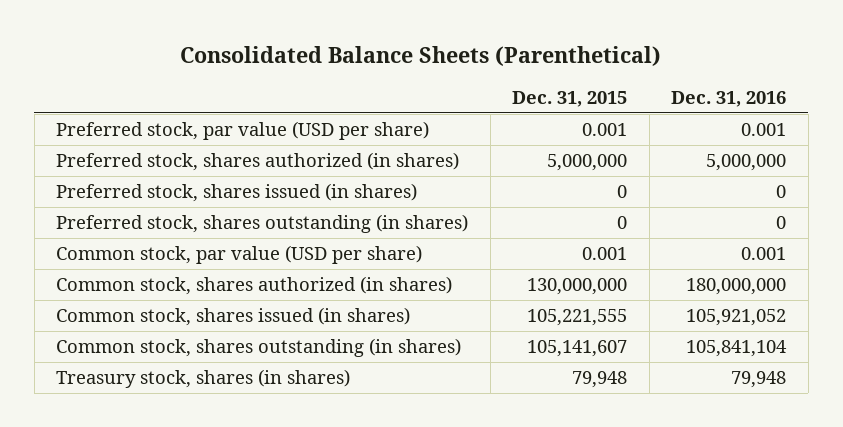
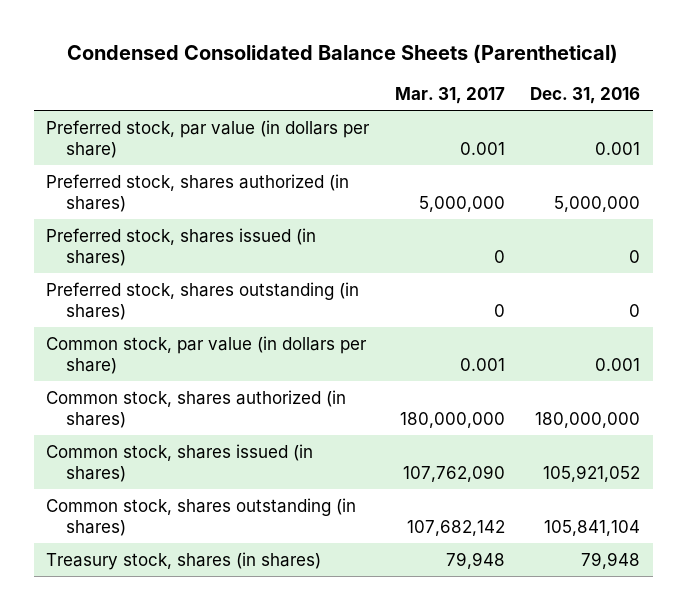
[180,46,662,67] Consolidated Balance Sheets (Parenthetical) -> [67,44,619,64] Condensed Consolidated Balance Sheets (Parenthetical)
[512,90,628,107] Dec. 31, 2015 -> none
none -> [394,87,505,105] Mar. 31, 2017
[56,121,430,141] Preferred stock, par value (USD per share) -> [46,119,371,158] Preferred stock, par value (in dollars per share)
[56,245,423,265] Common stock, par value (USD per share) -> [46,335,368,374] Common stock, par value (in dollars per share)

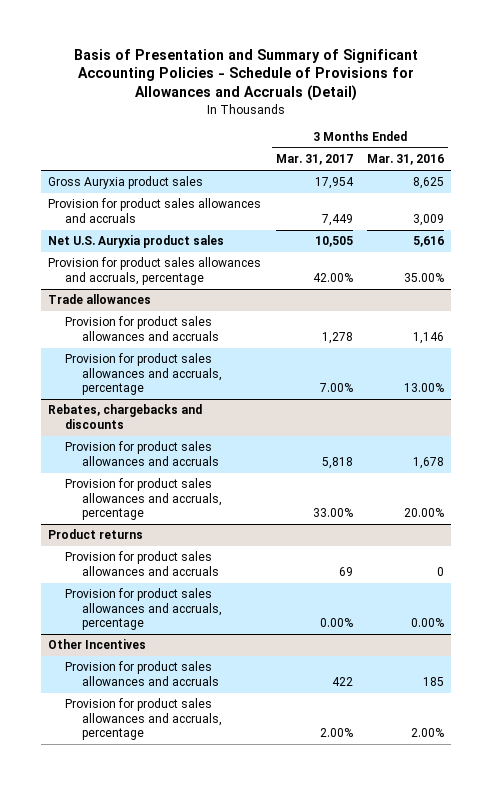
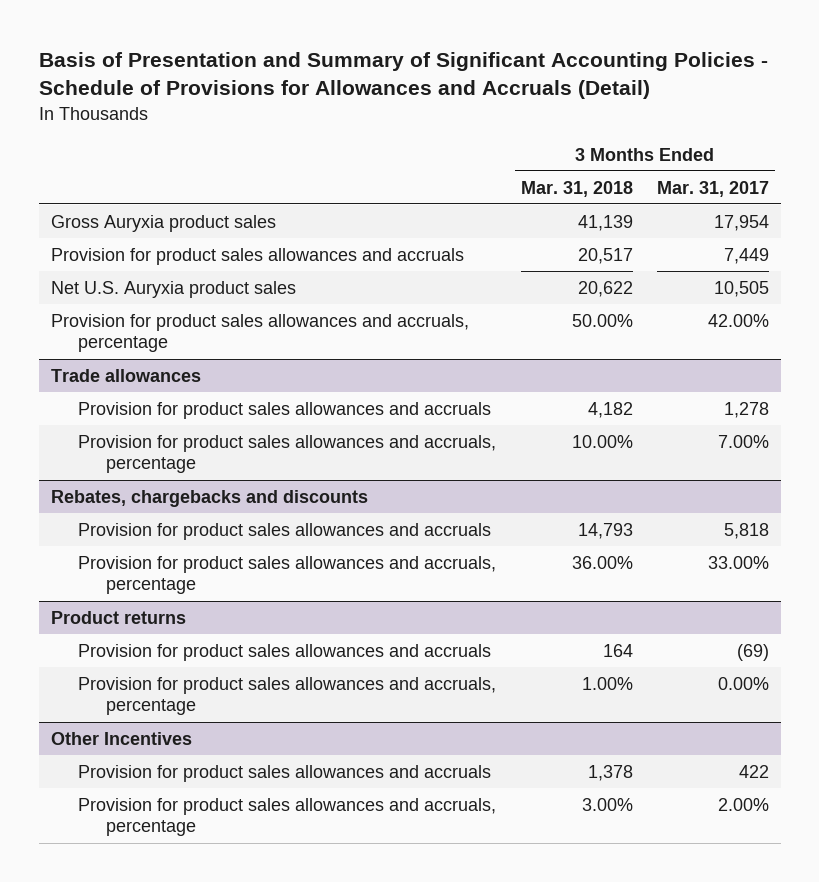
[367,154,445,166] Mar. 31, 2016 -> none
none -> [520,180,633,197] Mar. 31, 2018
[338,566,353,576] 69 -> [736,643,769,661] (69)

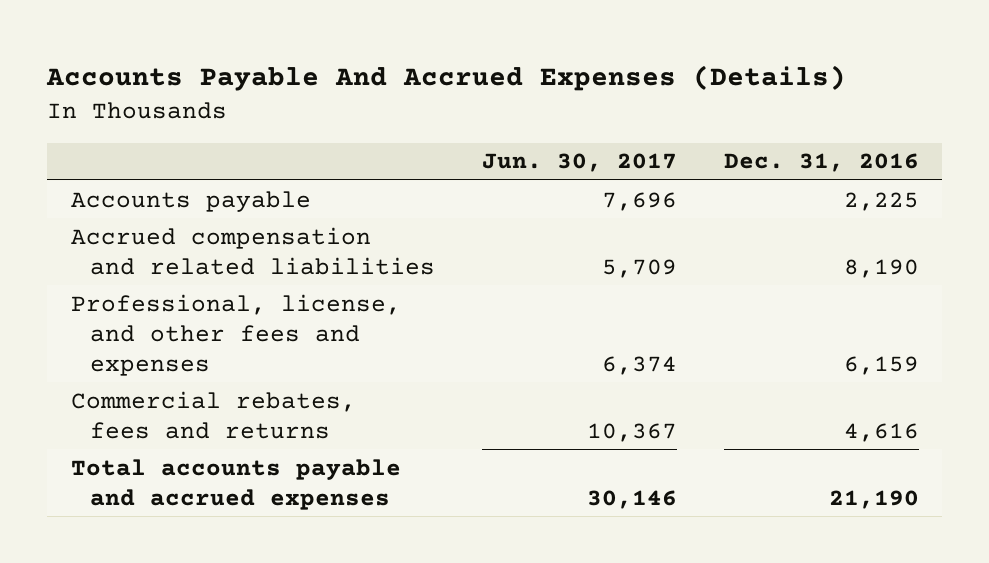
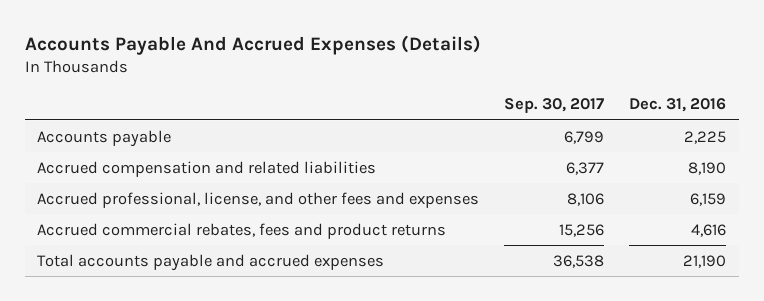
[481,153,677,173] Jun. 30, 2017 -> none
none -> [504,98,605,114] Sep. 30, 2017
[70,293,401,376] Professional, license, and other fees and expenses -> [37,191,480,208] Accrued professional, license, and other fees and expenses
[70,390,356,439] Commercial rebates, fees and returns -> [37,222,447,239] Accrued commercial rebates, fees and product returns

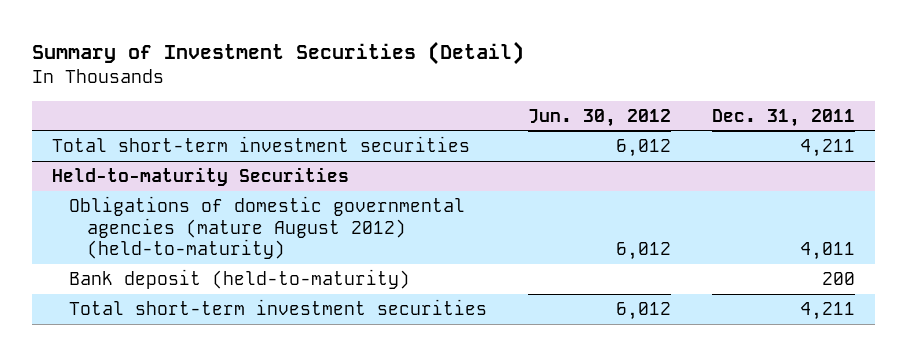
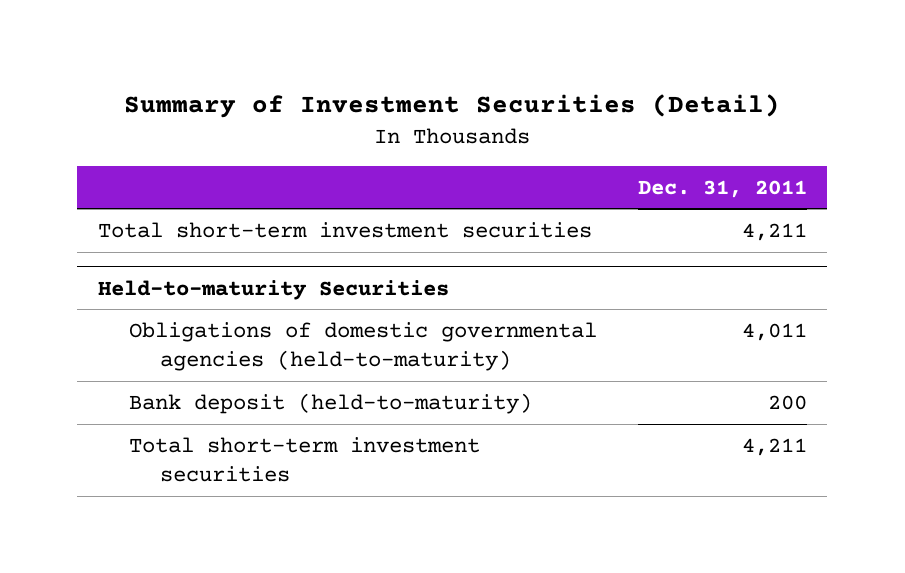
[528,108,672,127] Jun. 30, 2012 -> none
[69,196,466,260] Obligations of domestic governmental agencies (mature August 2012) (held-to-maturity) -> [128,321,597,372] Obligations of domestic governmental agencies (held-to-maturity)

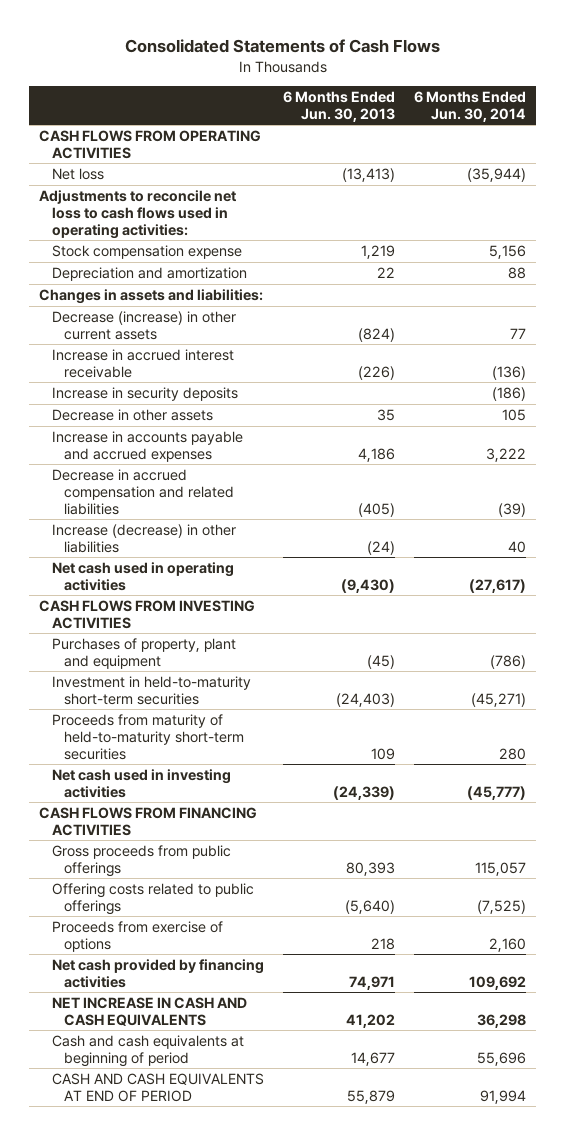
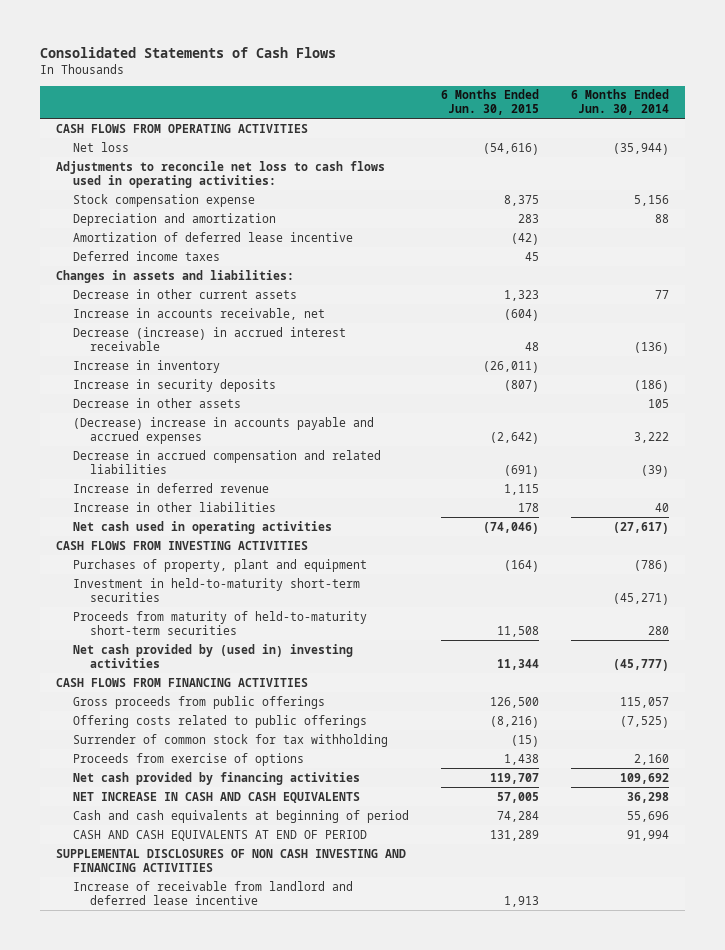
[282,91,395,122] 6 Months Ended Jun. 30, 2013 -> none
none -> [440,89,539,116] 6 Months Ended Jun. 30, 2015
none -> [73,231,354,242] Amortization of deferred lease incentive
none -> [73,250,221,261] Deferred income taxes
[51,310,236,340] Decrease (increase) in other current assets -> [73,288,298,299] Decrease in other current assets
none -> [73,307,326,320] Increase in accounts receivable, net
[51,348,234,378] Increase in accrued interest receivable -> [73,326,347,351] Decrease (increase) in accrued interest receivable
none -> [73,359,221,373] Increase in inventory
[51,430,243,462] Increase in accounts payable and accrued expenses -> [73,416,375,444] (Decrease) increase in accounts payable and accrued expenses
none -> [73,482,270,493] Increase in deferred revenue
[51,523,236,553] Increase (decrease) in other liabilities -> [73,501,277,512] Increase in other liabilities
[51,768,231,798] Net cash used in investing activities -> [73,643,354,668] Net cash provided by (used in) investing activities
none -> [73,733,389,747] Surrender of common stock for tax withholding
none -> [55,848,406,872] SUPPLEMENTAL DISCLOSURES OF NON CASH INVESTING AND FINANCING ACTIVITIES
none -> [73,880,354,905] Increase of receivable from landlord and deferred lease incentive

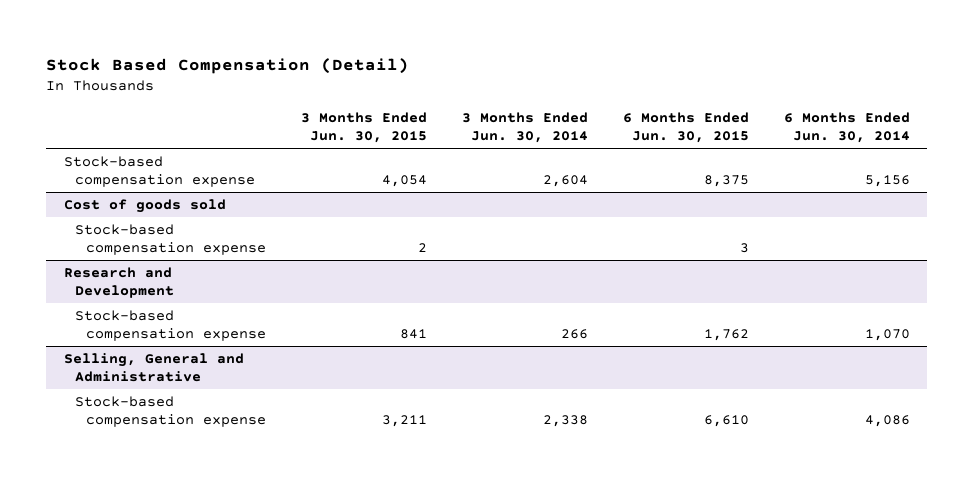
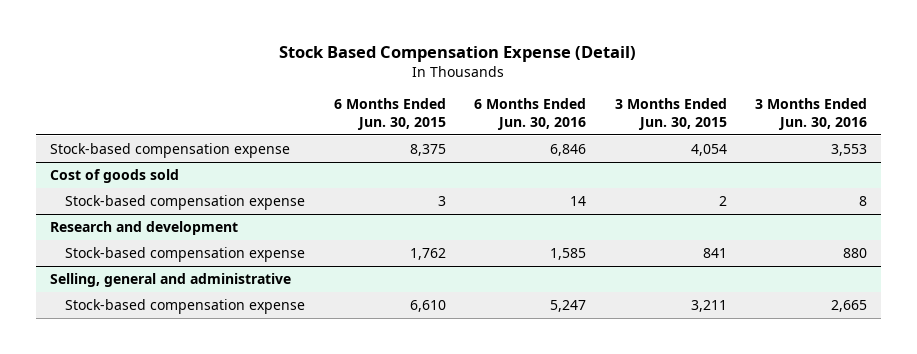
[46,57,410,74] Stock Based Compensation (Detail) -> [279,45,637,62] Stock Based Compensation Expense (Detail)
[461,112,588,144] 3 Months Ended Jun. 30, 2014 -> none
[783,112,910,144] 6 Months Ended Jun. 30, 2014 -> none
none -> [474,98,587,130] 6 Months Ended Jun. 30, 2016
none -> [754,98,867,130] 3 Months Ended Jun. 30, 2016
[63,266,174,298] Research and Development -> [49,221,238,236] Research and development
[63,352,244,382] Selling, General and Administrative -> [49,273,291,288] Selling, general and administrative

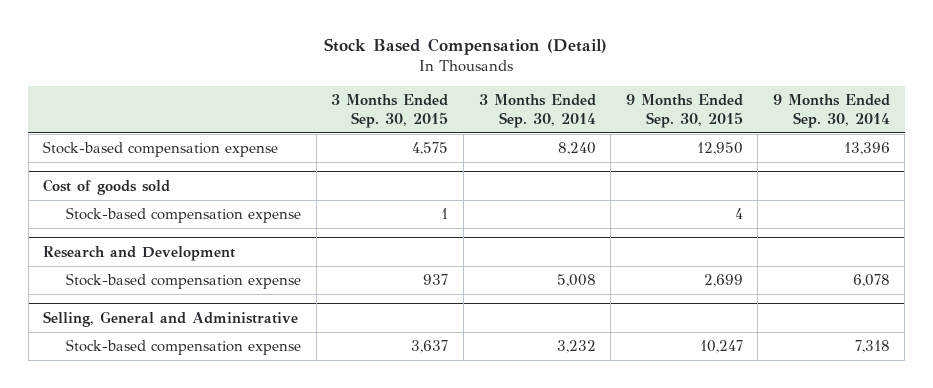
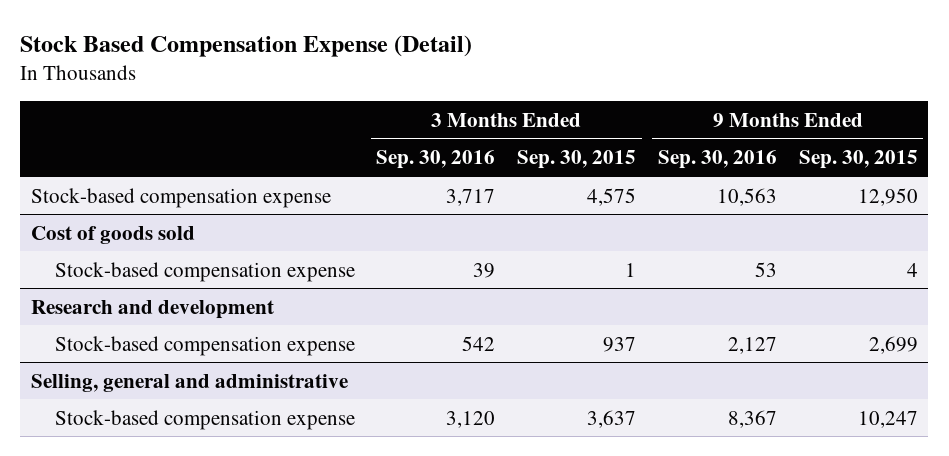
[324,38,608,56] Stock Based Compensation (Detail) -> [20,35,473,58] Stock Based Compensation Expense (Detail)
[478,93,596,128] 3 Months Ended Sep. 30, 2014 -> none
[772,93,890,128] 9 Months Ended Sep. 30, 2014 -> none
none -> [376,150,496,170] Sep. 30, 2016
none -> [657,150,777,170] Sep. 30, 2016
[43,245,236,261] Research and Development -> [30,299,274,319] Research and development
[43,310,299,327] Selling, General and Administrative -> [30,373,348,392] Selling, general and administrative

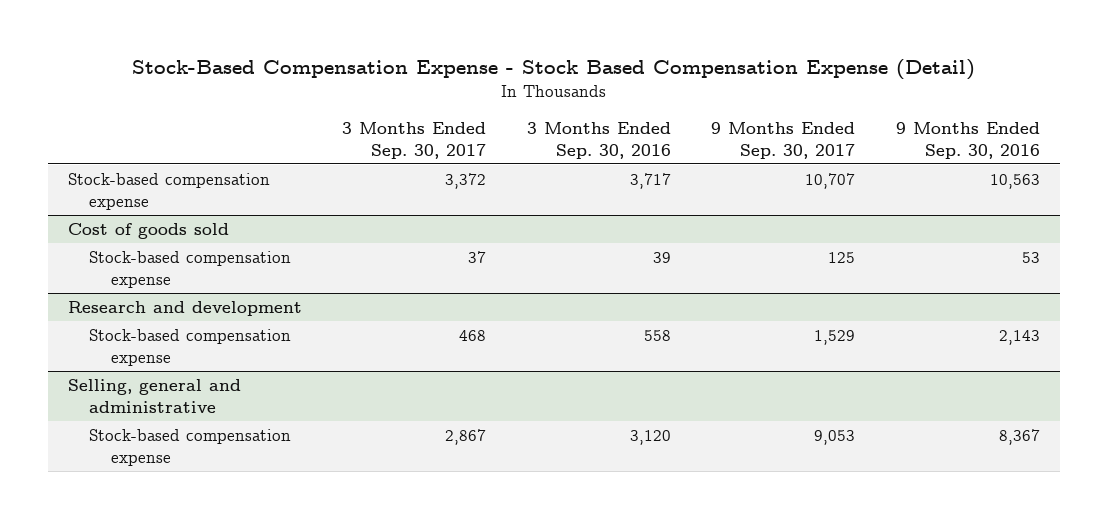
[20,35,473,58] Stock Based Compensation Expense (Detail) -> [131,59,975,81] Stock-Based Compensation Expense - Stock Based Compensation Expense (Detail)
[517,150,637,170] Sep. 30, 2015 -> none
[798,150,918,170] Sep. 30, 2015 -> none
none -> [342,121,487,160] 3 Months Ended Sep. 30, 2017
none -> [711,121,856,160] 9 Months Ended Sep. 30, 2017
[462,335,496,351] 542 -> [643,329,671,341] 558
[727,336,777,354] 2,127 -> [998,329,1040,345] 2,143

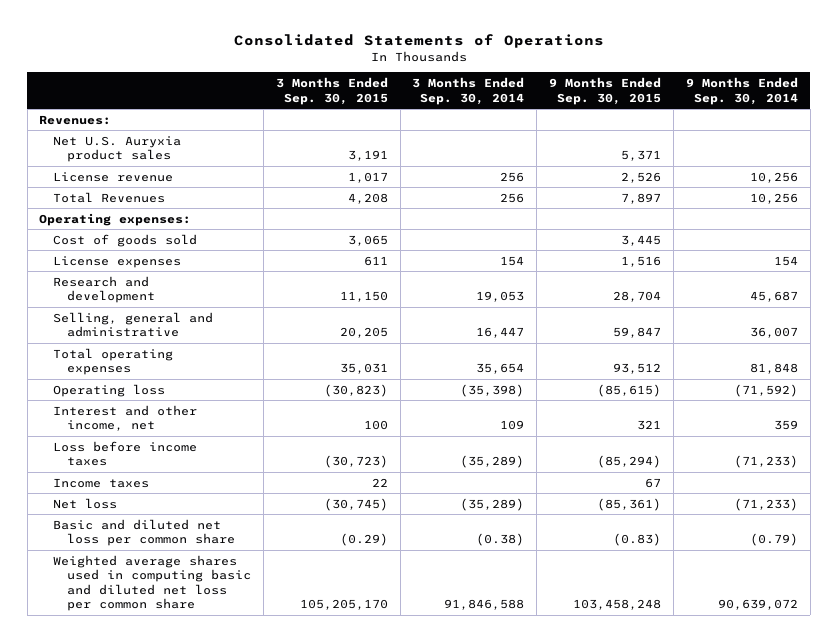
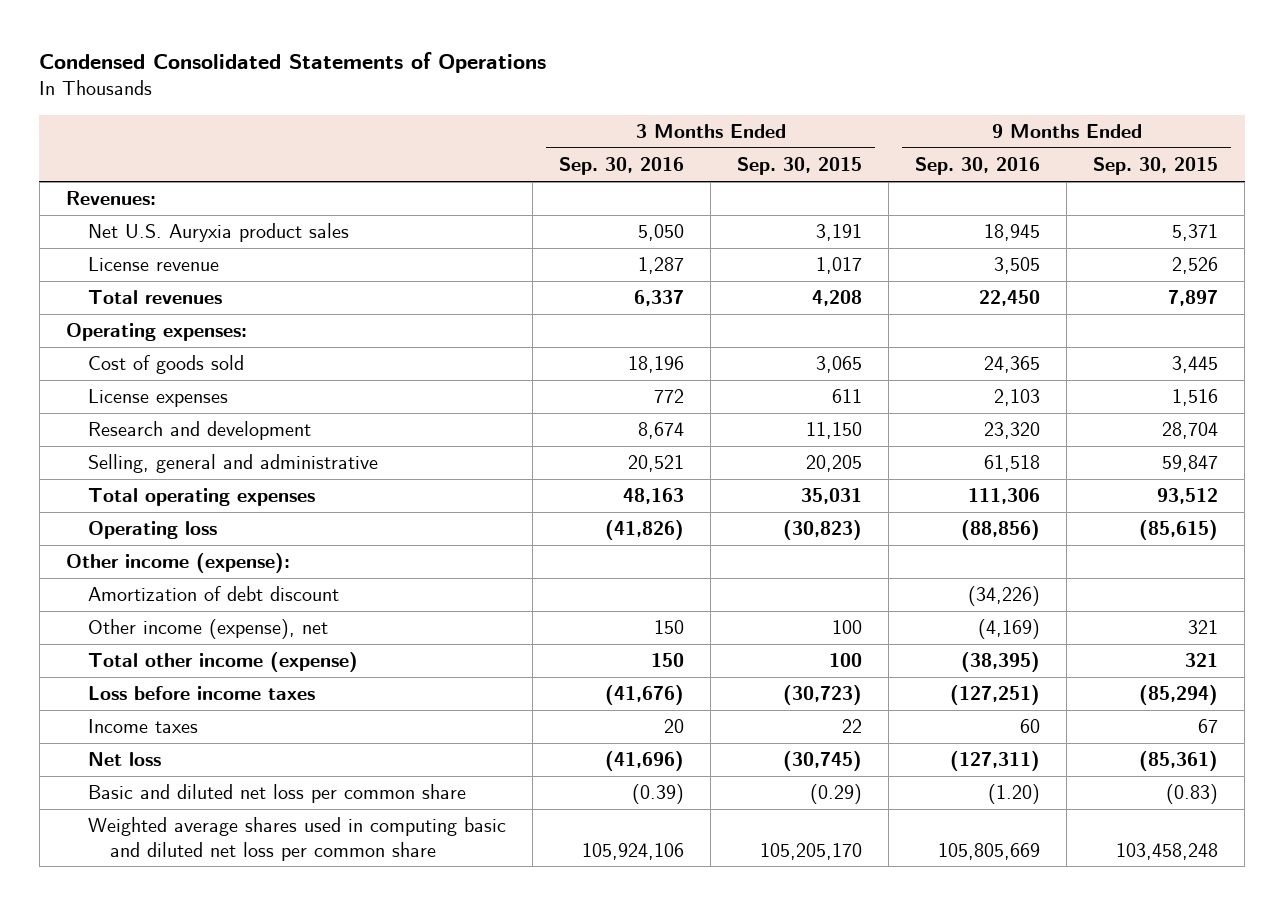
[233,34,604,49] Consolidated Statements of Operations -> [39,52,547,74] Condensed Consolidated Statements of Operations
[412,77,525,105] 3 Months Ended Sep. 30, 2014 -> none
[685,77,798,105] 9 Months Ended Sep. 30, 2014 -> none
none -> [559,157,685,176] Sep. 30, 2016
none -> [915,157,1041,176] Sep. 30, 2016
[53,191,166,203] Total Revenues -> [88,290,223,305] Total revenues
none -> [65,553,290,574] Other income (expense):
none -> [88,586,340,602] Amortization of debt discount
[53,404,198,432] Interest and other income, net -> [88,619,329,640] Other income (expense), net
none -> [88,652,359,673] Total other income (expense)

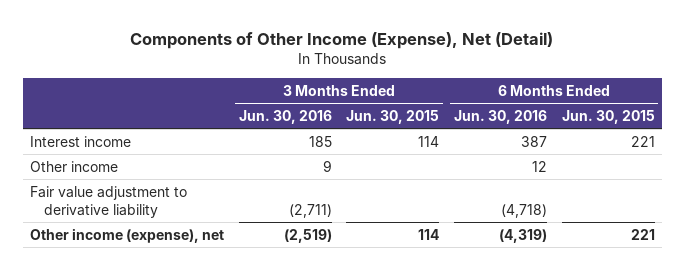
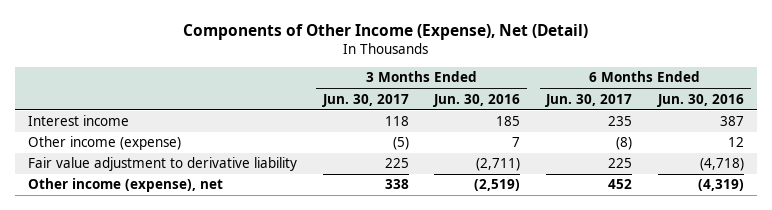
[346,109,440,124] Jun. 30, 2015 -> none
[561,109,655,124] Jun. 30, 2015 -> none
none -> [321,93,409,107] Jun. 30, 2017
none -> [545,93,633,107] Jun. 30, 2017
[30,160,119,172] Other income -> [27,136,181,151] Other income (expense)
[322,159,332,172] 9 -> [512,137,521,148] 7

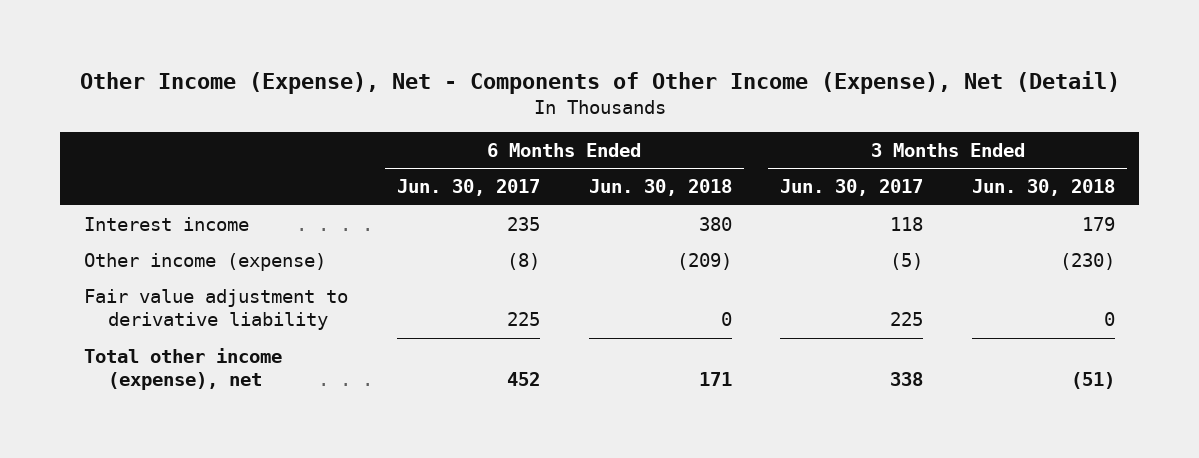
[182,23,588,40] Components of Other Income (Expense), Net (Detail) -> [79,70,1120,94] Other Income (Expense), Net - Components of Other Income (Expense), Net (Detail)
[433,93,521,107] Jun. 30, 2016 -> none
[657,93,745,107] Jun. 30, 2016 -> none
none -> [588,179,732,197] Jun. 30, 2018
none -> [972,179,1116,197] Jun. 30, 2018
[27,178,223,193] Other income (expense), net -> [84,347,283,391] Total other income (expense), net

